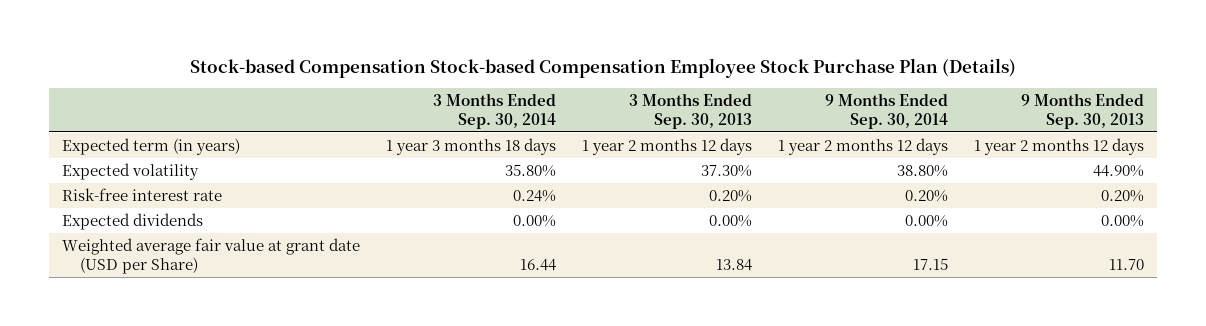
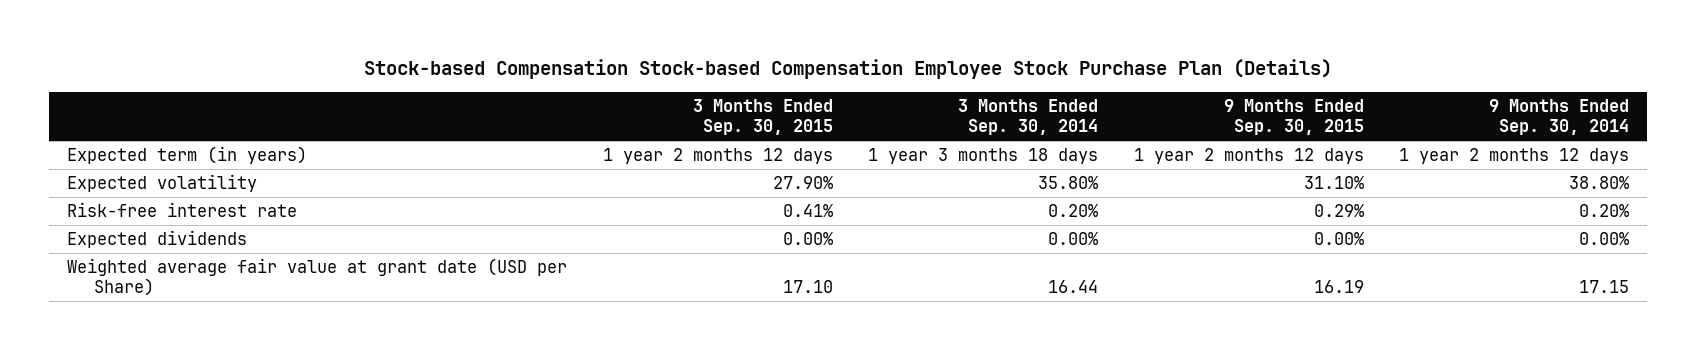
[629,92,753,129] 3 Months Ended Sep. 30, 2013 -> none
[1021,92,1145,129] 9 Months Ended Sep. 30, 2013 -> none
none -> [692,98,833,136] 3 Months Ended Sep. 30, 2015
none -> [1223,98,1364,136] 9 Months Ended Sep. 30, 2015
[513,190,557,203] 0.24% -> [1048,204,1099,218] 0.20%

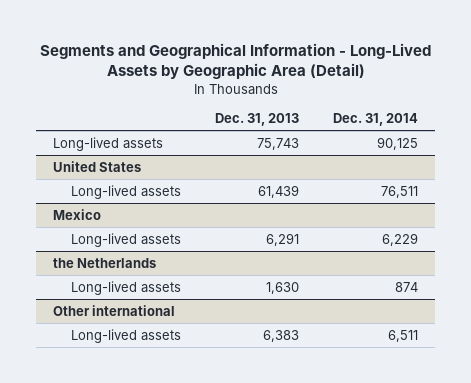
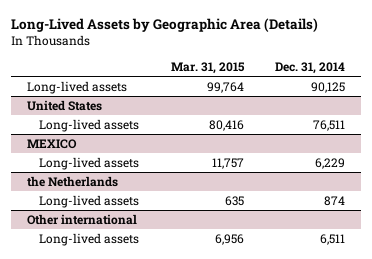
[39,43,431,80] Segments and Geographical Information - Long-Lived Assets by Geographic Area (Detail) -> [10,18,318,33] Long-Lived Assets by Geographic Area (Details)
[214,113,299,127] Dec. 31, 2013 -> none
none -> [170,61,245,74] Mar. 31, 2015
[53,208,102,220] Mexico -> [26,138,77,149] MEXICO

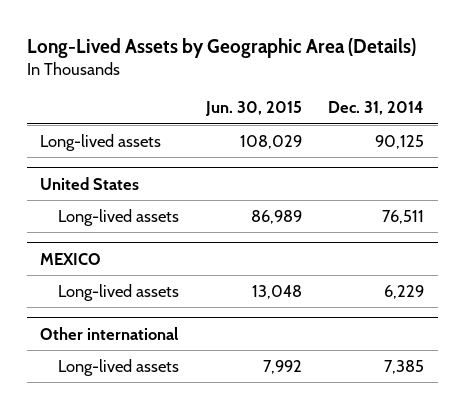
[170,61,245,74] Mar. 31, 2015 -> none
none -> [204,101,302,117] Jun. 30, 2015
[26,175,118,187] the Netherlands -> none
[39,194,140,208] Long-lived assets -> none
[320,233,346,245] 6,511 -> [384,359,425,374] 7,385

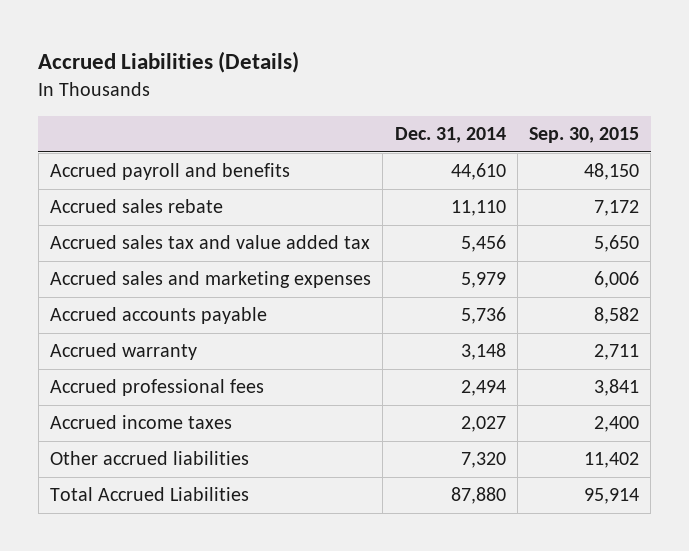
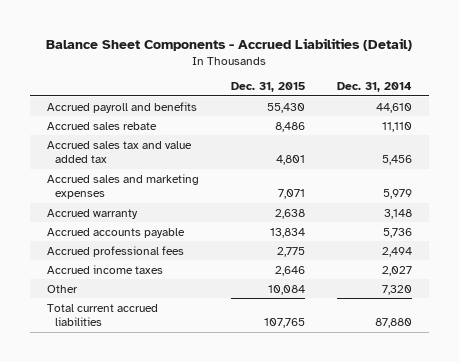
[38,51,300,74] Accrued Liabilities (Details) -> [46,37,413,51] Balance Sheet Components - Accrued Liabilities (Detail)
[529,126,640,143] Sep. 30, 2015 -> none
none -> [230,82,305,93] Dec. 31, 2015
[50,307,268,325] Accrued accounts payable -> [46,227,185,238] Accrued accounts payable
[50,451,250,466] Other accrued liabilities -> [46,284,78,293] Other
[50,487,250,502] Total Accrued Liabilities -> [46,303,158,327] Total current accrued liabilities

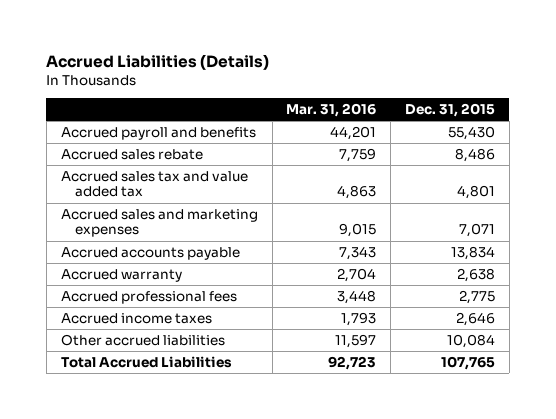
[46,37,413,51] Balance Sheet Components - Accrued Liabilities (Detail) -> [46,54,270,71] Accrued Liabilities (Details)
[337,82,413,93] Dec. 31, 2014 -> none
none -> [286,103,377,118] Mar. 31, 2016
[46,208,138,219] Accrued warranty -> [60,268,182,282] Accrued warranty
[46,284,78,293] Other -> [60,333,225,346] Other accrued liabilities
[46,303,158,327] Total current accrued liabilities -> [60,355,232,368] Total Accrued Liabilities

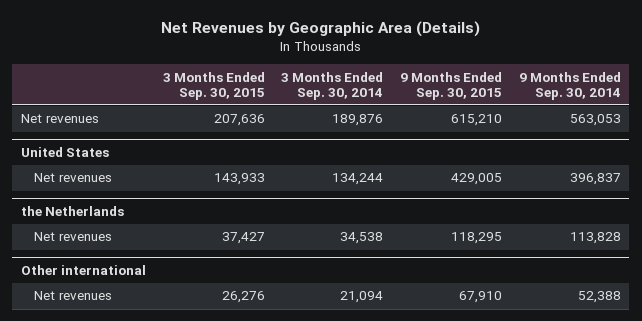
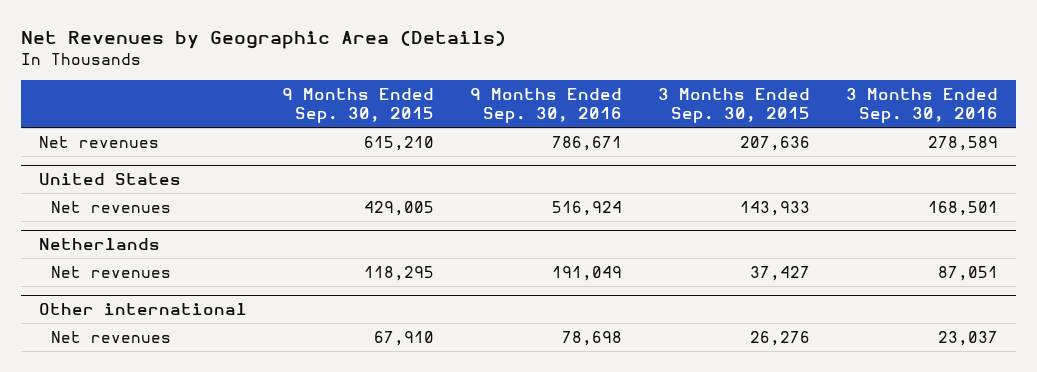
[281,71,384,100] 3 Months Ended Sep. 30, 2014 -> none
[518,71,621,100] 9 Months Ended Sep. 30, 2014 -> none
none -> [470,87,623,124] 9 Months Ended Sep. 30, 2016
none -> [846,87,999,124] 3 Months Ended Sep. 30, 2016
[20,206,124,217] the Netherlands -> [38,238,160,251] Netherlands

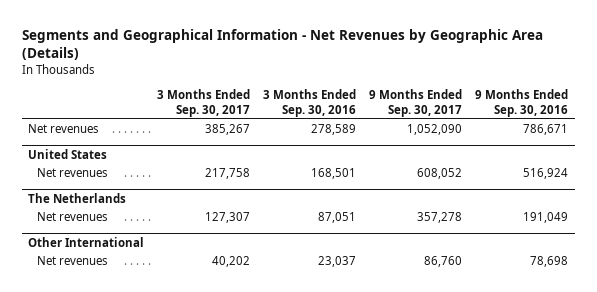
[20,30,506,50] Net Revenues by Geographic Area (Details) -> [21,28,543,61] Segments and Geographical Information - Net Revenues by Geographic Area (Details)
[282,87,435,124] 9 Months Ended Sep. 30, 2015 -> none
[658,87,811,124] 3 Months Ended Sep. 30, 2015 -> none
none -> [157,88,251,118] 3 Months Ended Sep. 30, 2017
none -> [369,88,463,118] 9 Months Ended Sep. 30, 2017
[38,238,160,251] Netherlands -> [28,192,127,203] The Netherlands
[38,303,247,316] Other international -> [28,236,145,247] Other International

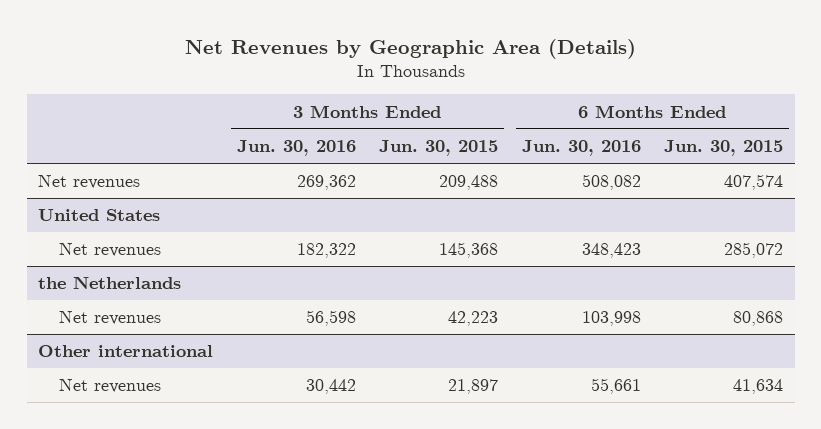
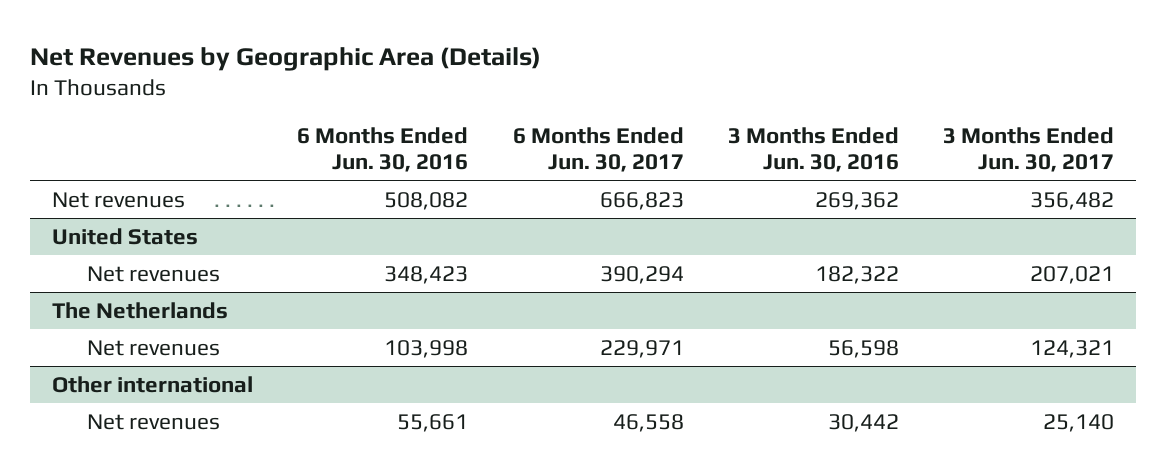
[379,140,499,157] Jun. 30, 2015 -> none
[664,140,784,157] Jun. 30, 2015 -> none
none -> [512,126,684,172] 6 Months Ended Jun. 30, 2017
none -> [943,126,1115,172] 3 Months Ended Jun. 30, 2017
[38,276,182,290] the Netherlands -> [52,301,229,319] The Netherlands

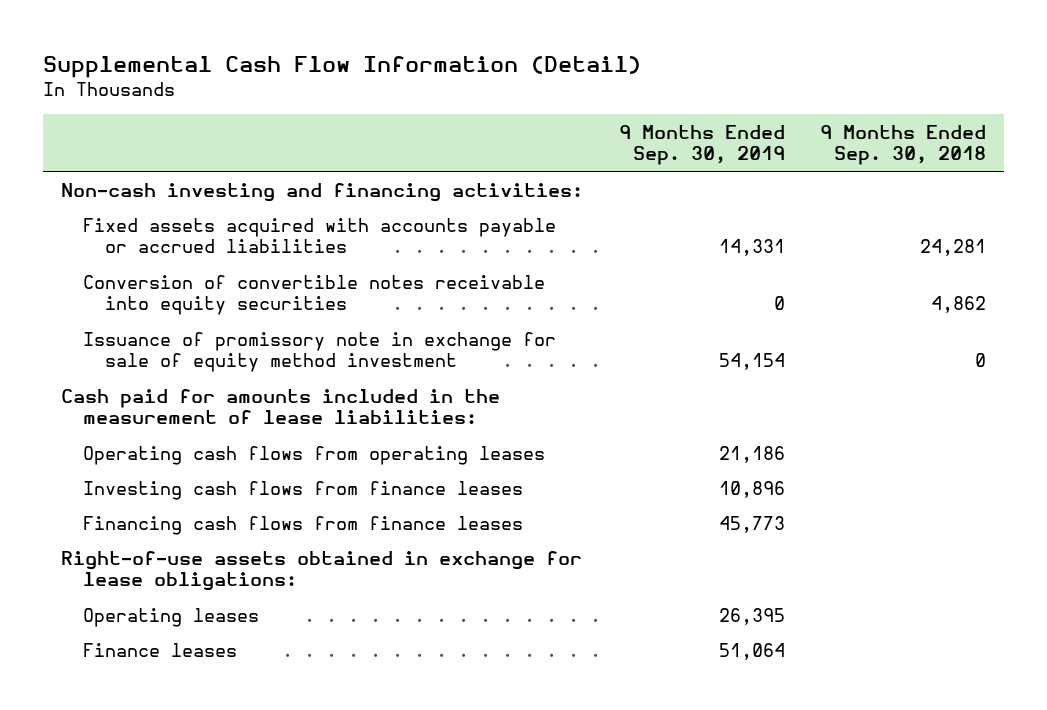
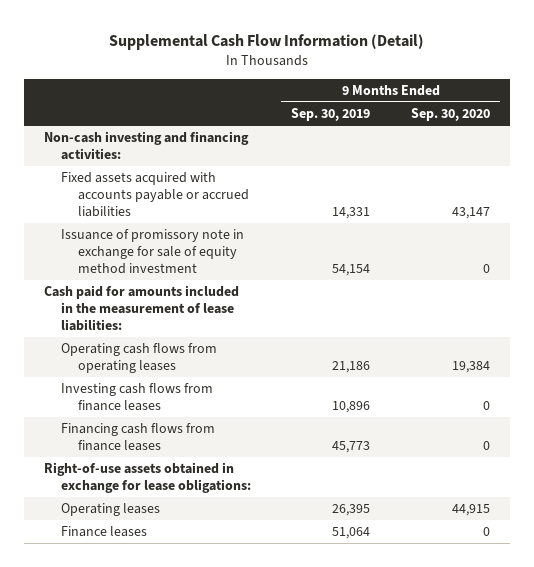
[820,125,987,166] 9 Months Ended Sep. 30, 2018 -> none
none -> [410,108,490,122] Sep. 30, 2020
[83,274,546,316] Conversion of convertible notes receivable into equity securities -> none

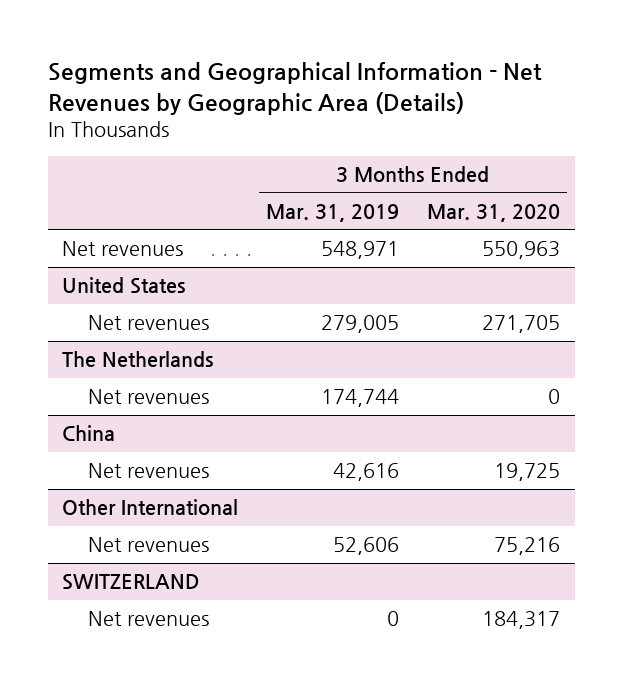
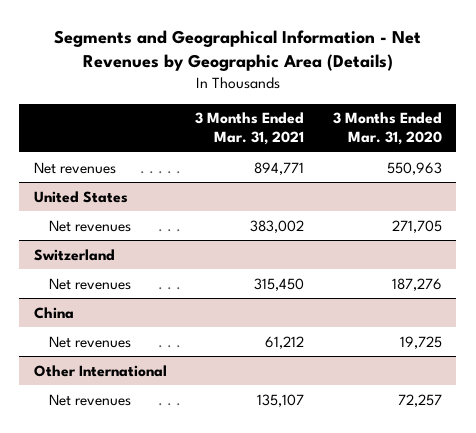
[266,203,400,222] Mar. 31, 2019 -> none
none -> [195,112,305,146] 3 Months Ended Mar. 31, 2021
[62,351,214,368] The Netherlands -> none
none -> [33,248,115,261] Switzerland
[548,389,561,405] 0 -> [391,277,442,291] 187,276
[62,574,201,591] SWITZERLAND -> none
[87,611,209,627] Net revenues -> none
[494,537,561,556] 75,216 -> [397,393,442,407] 72,257

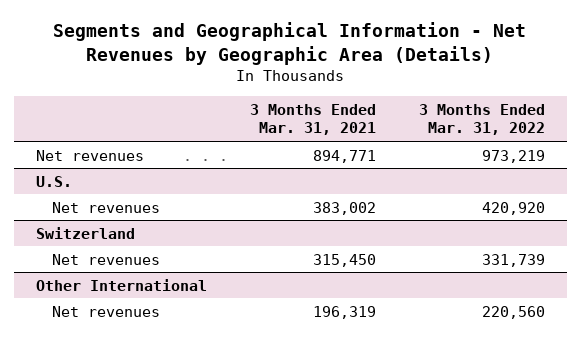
[332,112,442,146] 3 Months Ended Mar. 31, 2020 -> none
none -> [419,103,546,136] 3 Months Ended Mar. 31, 2022
[33,190,128,203] United States -> [35,175,72,187] U.S.
[33,306,74,319] China -> none
[49,335,132,348] Net revenues -> none
[257,393,305,407] 135,107 -> [312,305,376,319] 196,319

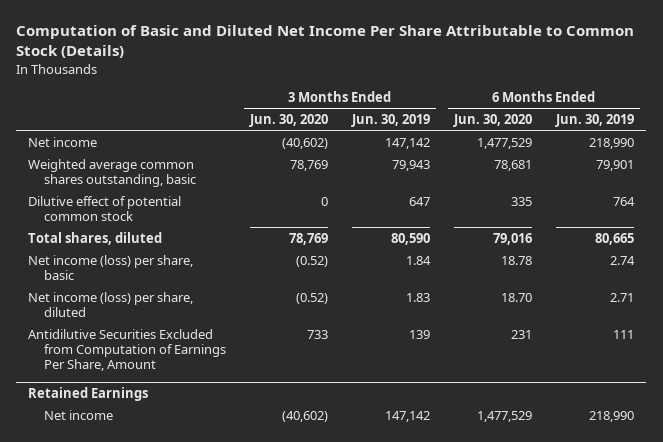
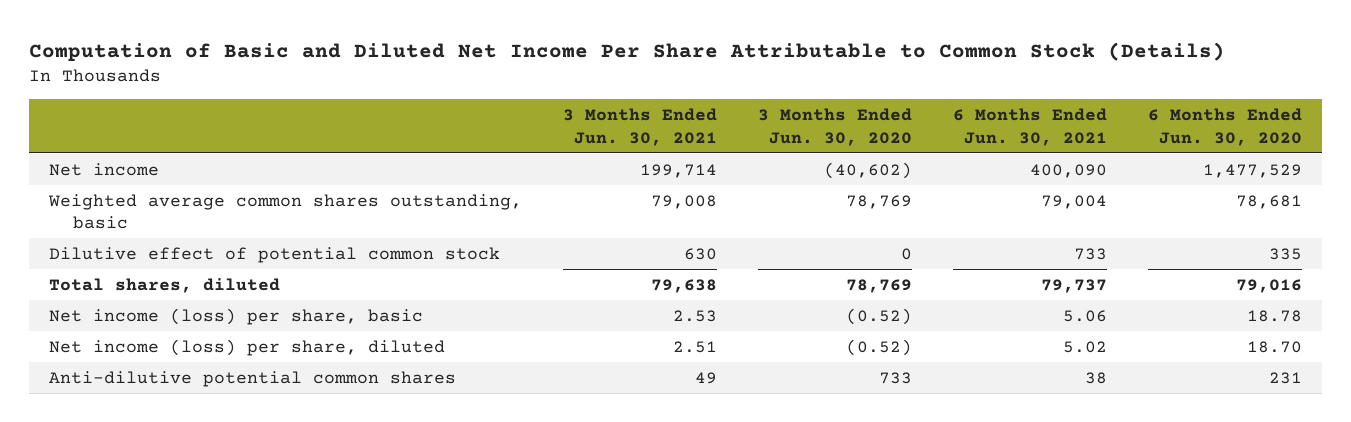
[351,114,431,128] Jun. 30, 2019 -> none
[555,114,635,128] Jun. 30, 2019 -> none
none -> [563,107,718,146] 3 Months Ended Jun. 30, 2021
none -> [952,107,1107,146] 6 Months Ended Jun. 30, 2021
[28,387,149,402] Retained Earnings -> none
[44,409,114,420] Net income -> none
[28,328,227,372] Antidilutive Securities Excluded from Computation of Earnings Per Share, Amount -> [49,370,457,387] Anti-dilutive potential common shares

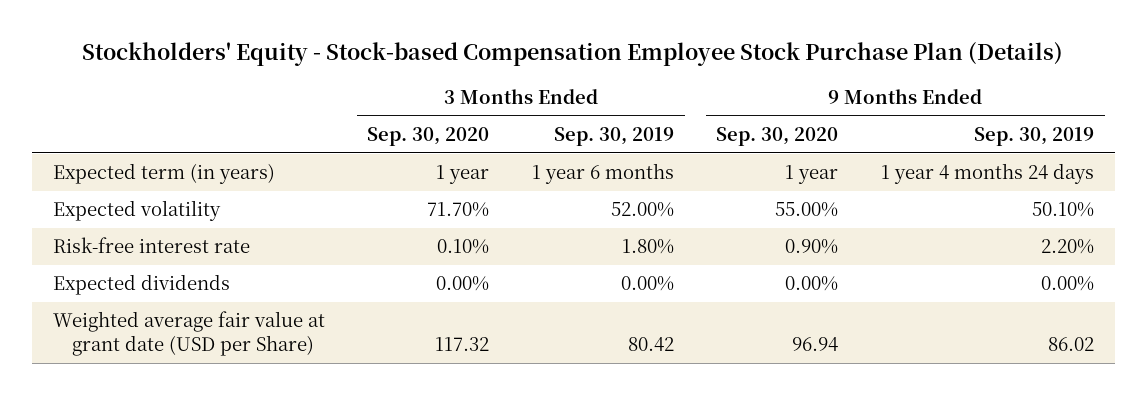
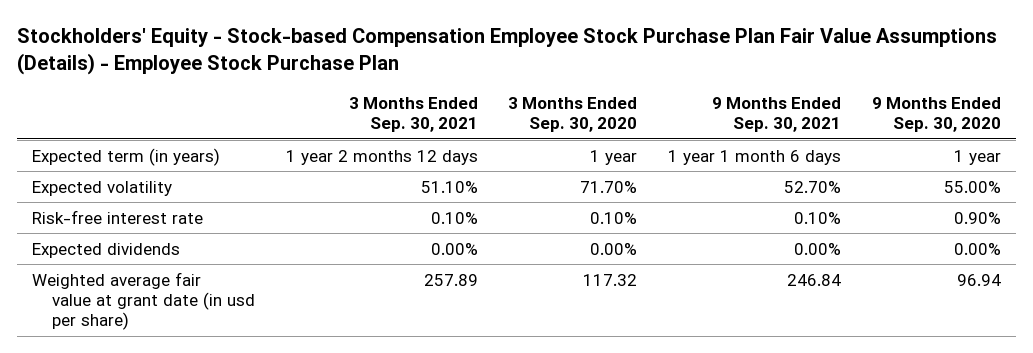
[82,42,1064,67] Stockholders' Equity - Stock-based Compensation Employee Stock Purchase Plan (Details) -> [16,28,997,76] Stockholders' Equity - Stock-based Compensation Employee Stock Purchase Plan Fair Value Assumptions (Details) - Employee Stock Purchase Plan
[553,126,674,146] Sep. 30, 2019 -> none
[974,126,1095,146] Sep. 30, 2019 -> none
none -> [348,96,478,133] 3 Months Ended Sep. 30, 2021
none -> [712,96,842,133] 9 Months Ended Sep. 30, 2021
[52,311,325,356] Weighted average fair value at grant date (USD per Share) -> [32,271,256,331] Weighted average fair value at grant date (in usd per share)

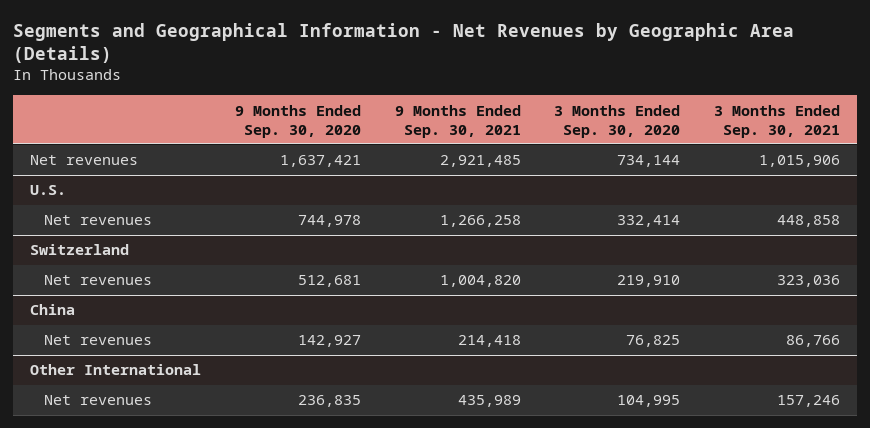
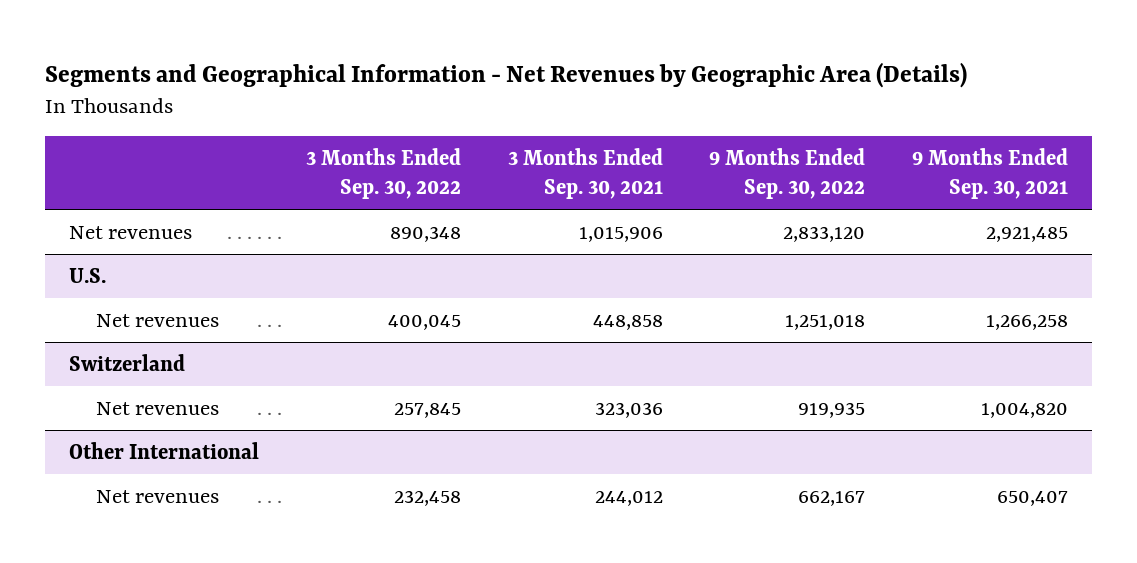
[234,104,361,138] 9 Months Ended Sep. 30, 2020 -> none
[554,104,681,138] 3 Months Ended Sep. 30, 2020 -> none
none -> [305,148,461,199] 3 Months Ended Sep. 30, 2022
none -> [709,148,866,199] 9 Months Ended Sep. 30, 2022
[30,304,76,316] China -> none
[43,335,152,346] Net revenues -> none
[457,395,521,408] 435,989 -> [997,490,1069,506] 650,407
[777,395,841,408] 157,246 -> [594,490,663,506] 244,012

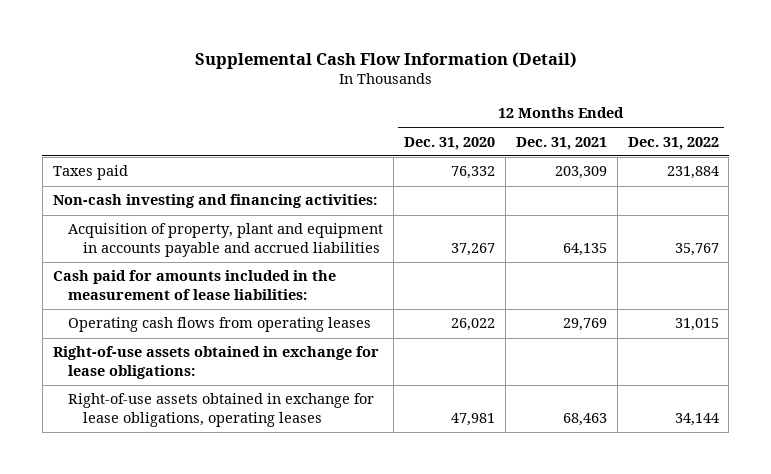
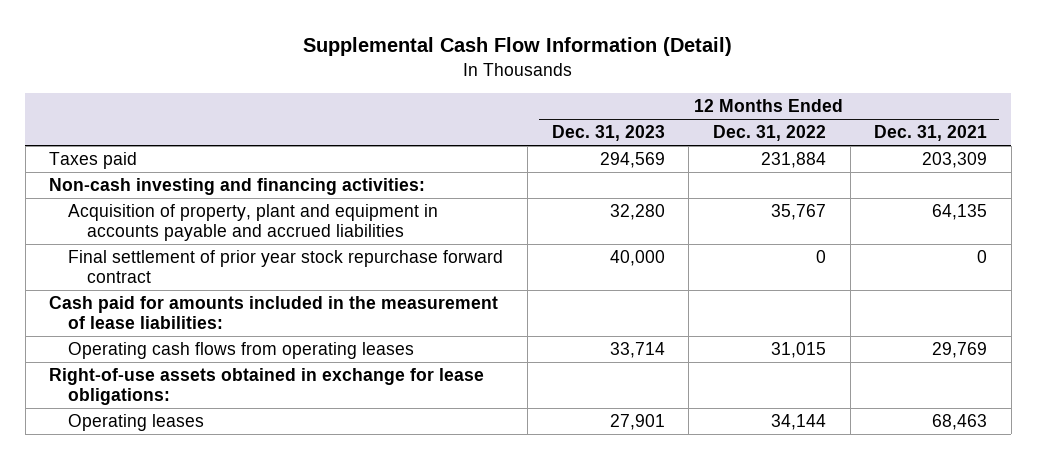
[403,136,495,150] Dec. 31, 2020 -> none
none -> [551,125,665,142] Dec. 31, 2023
none -> [68,249,504,284] Final settlement of prior year stock repurchase forward contract
[67,393,374,428] Right-of-use assets obtained in exchange for lease obligations, operating leases -> [68,413,205,431] Operating leases

